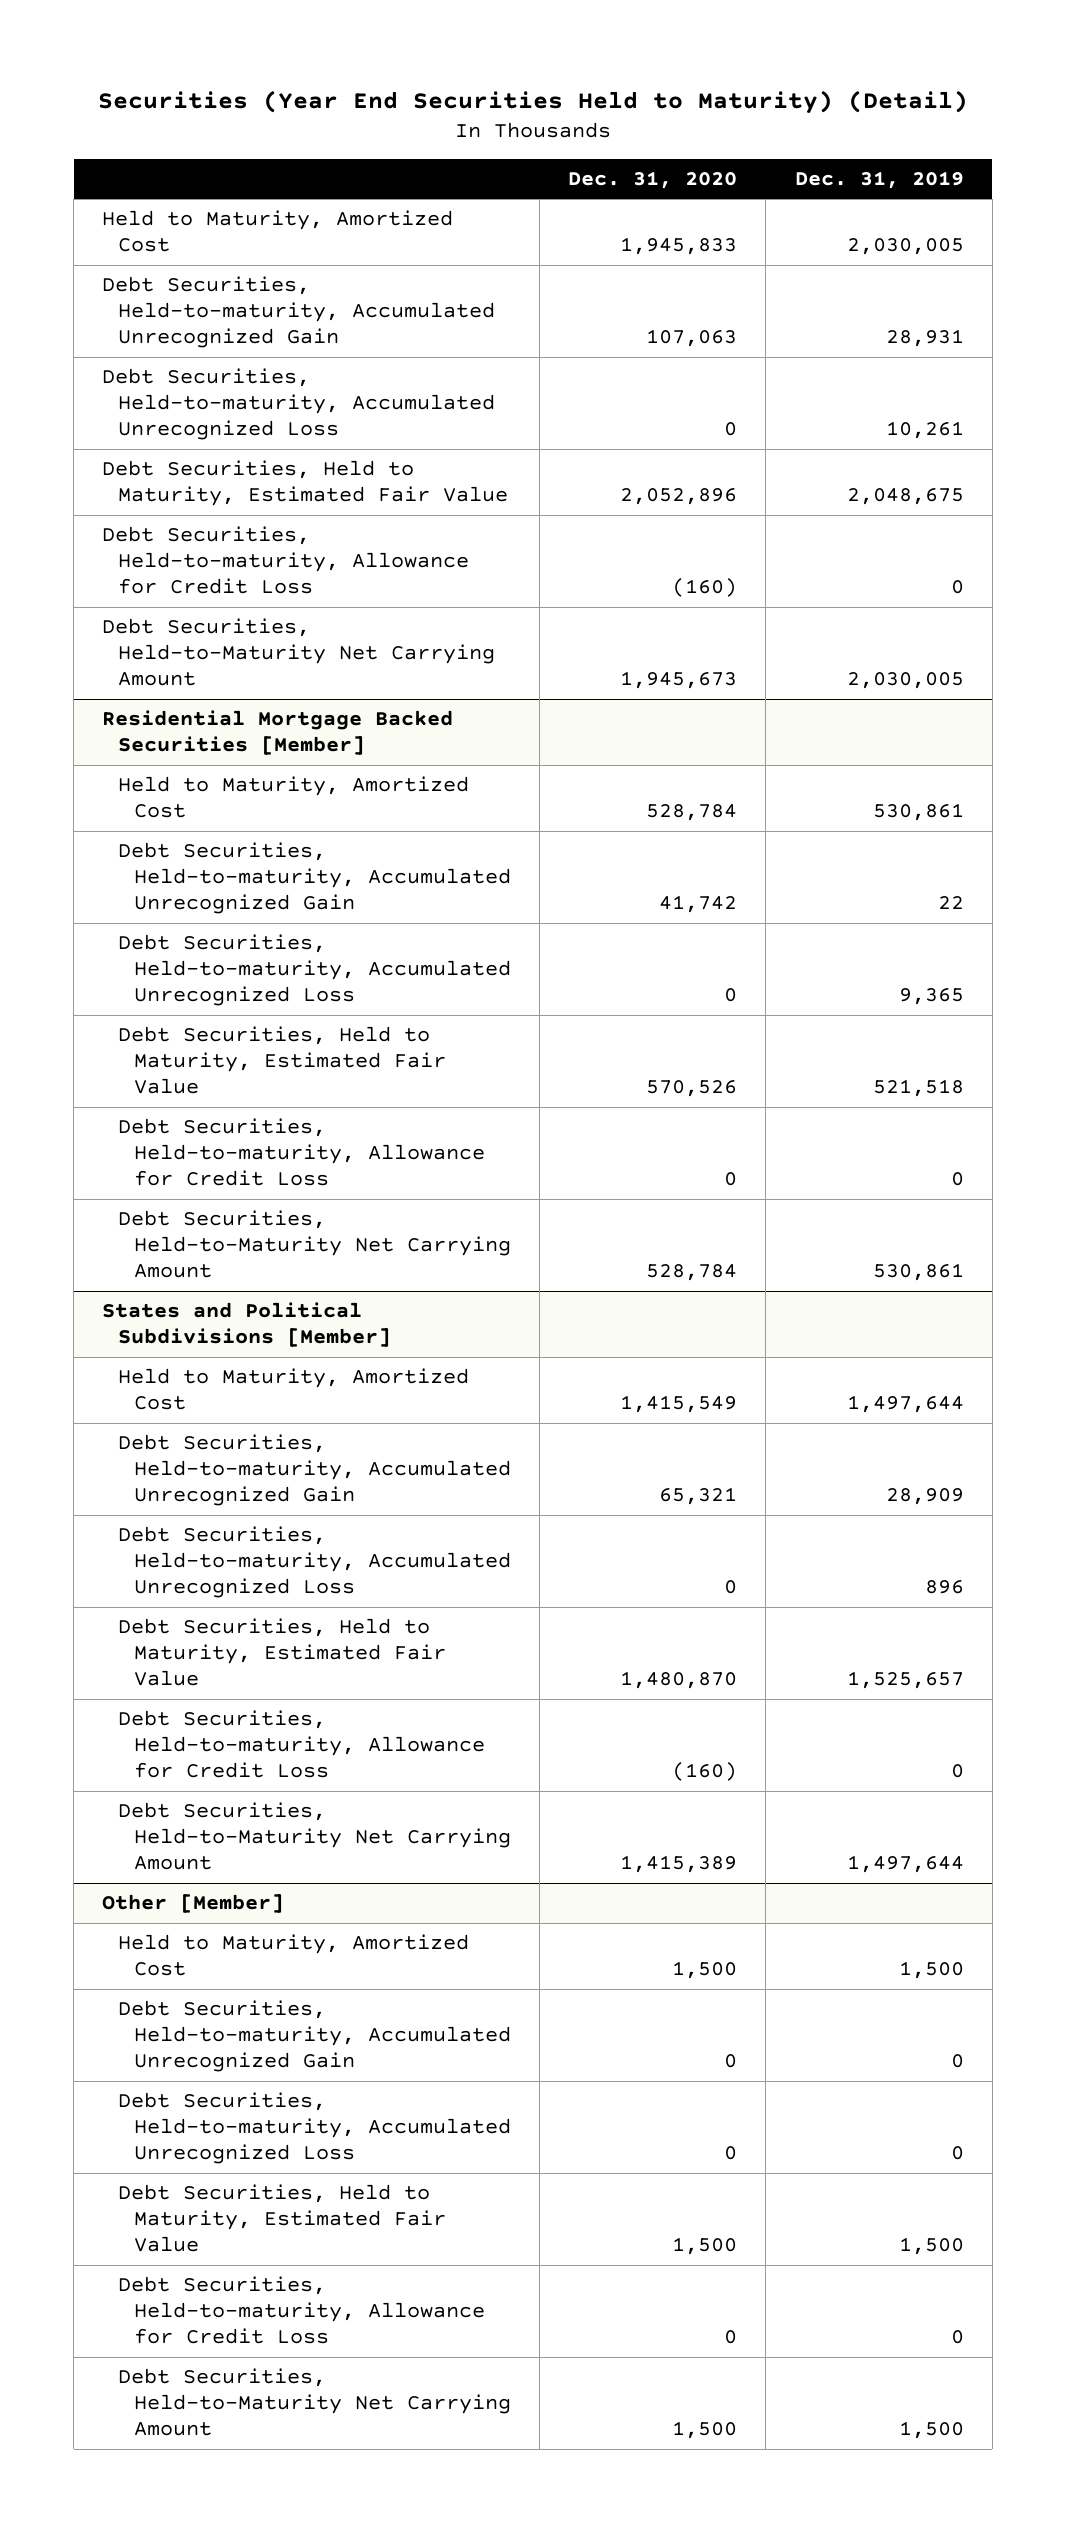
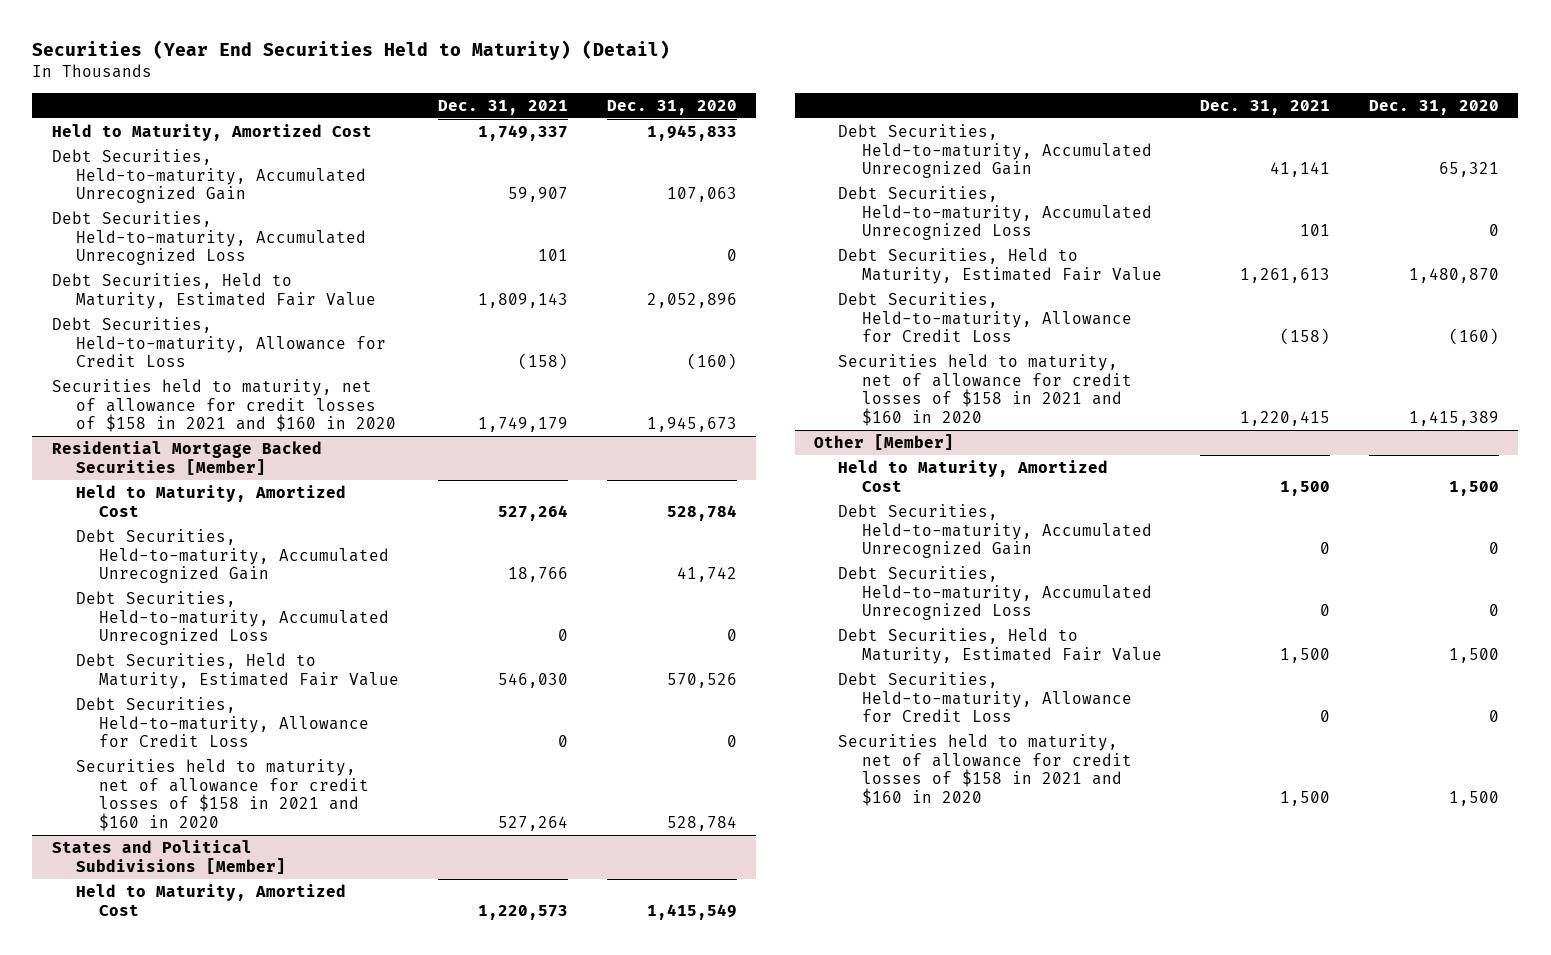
[794,171,964,190] Dec. 31, 2019 -> none
none -> [438,99,569,115] Dec. 31, 2021
[102,618,496,687] Debt Securities, Held-to-Maturity Net Carrying Amount -> [51,379,396,433] Securities held to maturity, net of allowance for credit losses of $158 in 2021 and $160 in 2020
[118,1210,512,1279] Debt Securities, Held-to-Maturity Net Carrying Amount -> [75,759,370,831] Securities held to maturity, net of allowance for credit losses of $158 in 2021 and $160 in 2020
[118,1802,512,1871] Debt Securities, Held-to-Maturity Net Carrying Amount -> [837,354,1132,426] Securities held to maturity, net of allowance for credit losses of $158 in 2021 and $160 in 2020
[118,2368,512,2437] Debt Securities, Held-to-Maturity Net Carrying Amount -> none
none -> [837,734,1132,806] Securities held to maturity, net of allowance for credit losses of $158 in 2021 and $160 in 2020

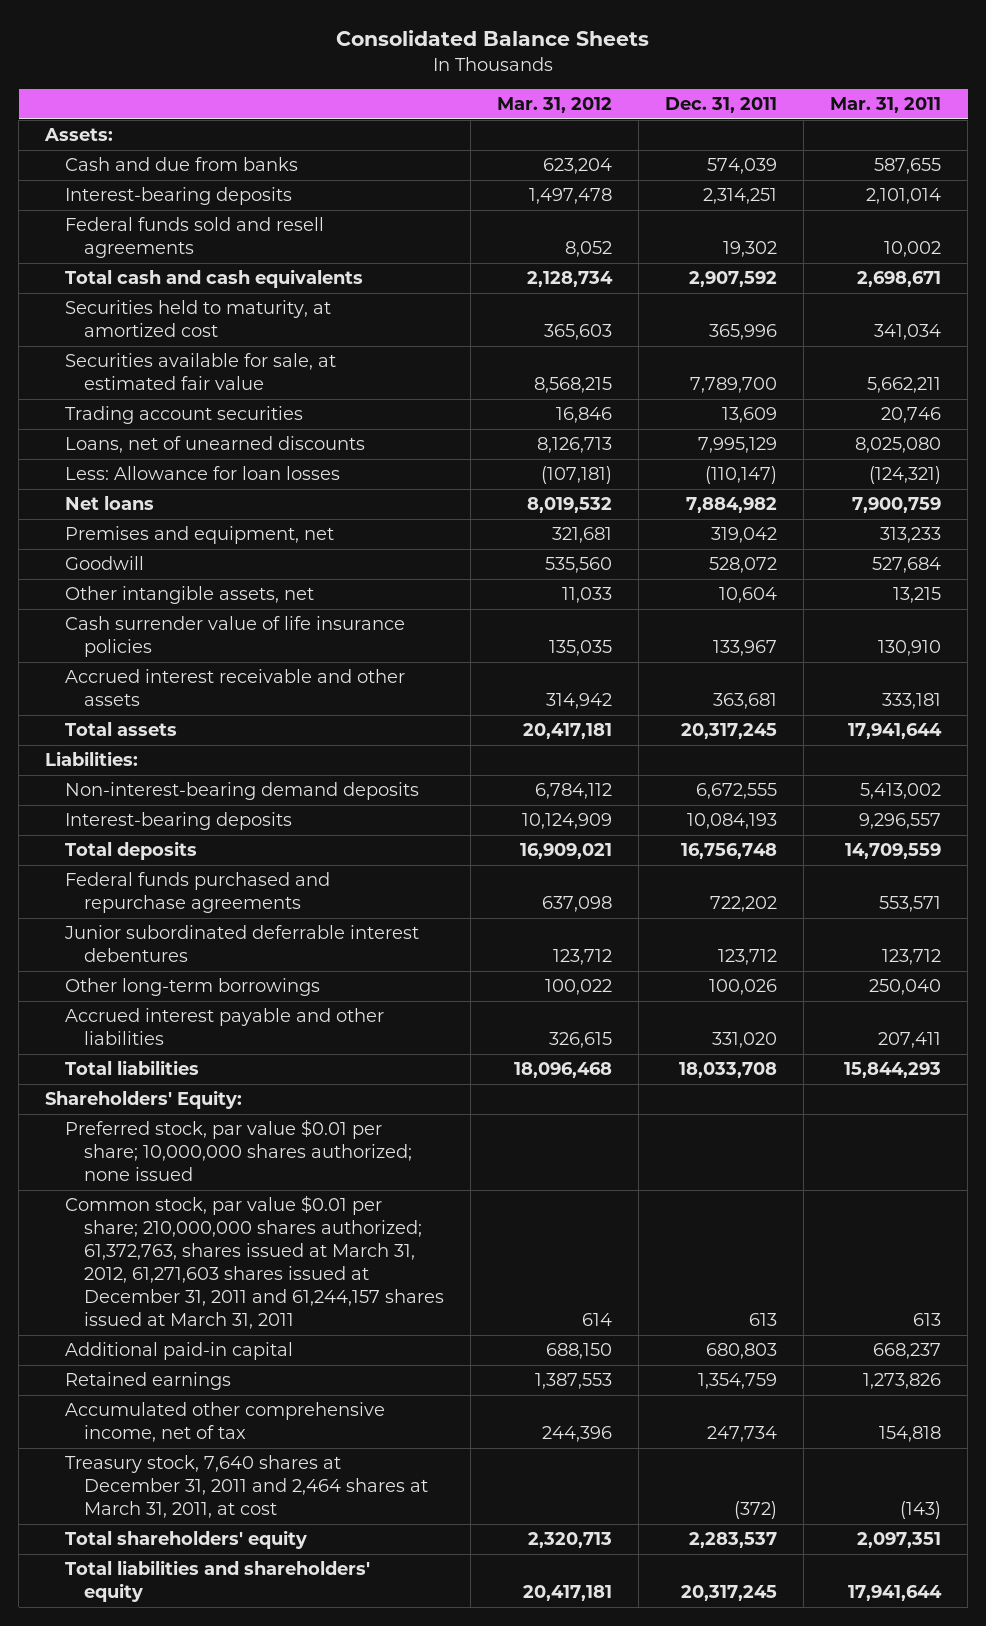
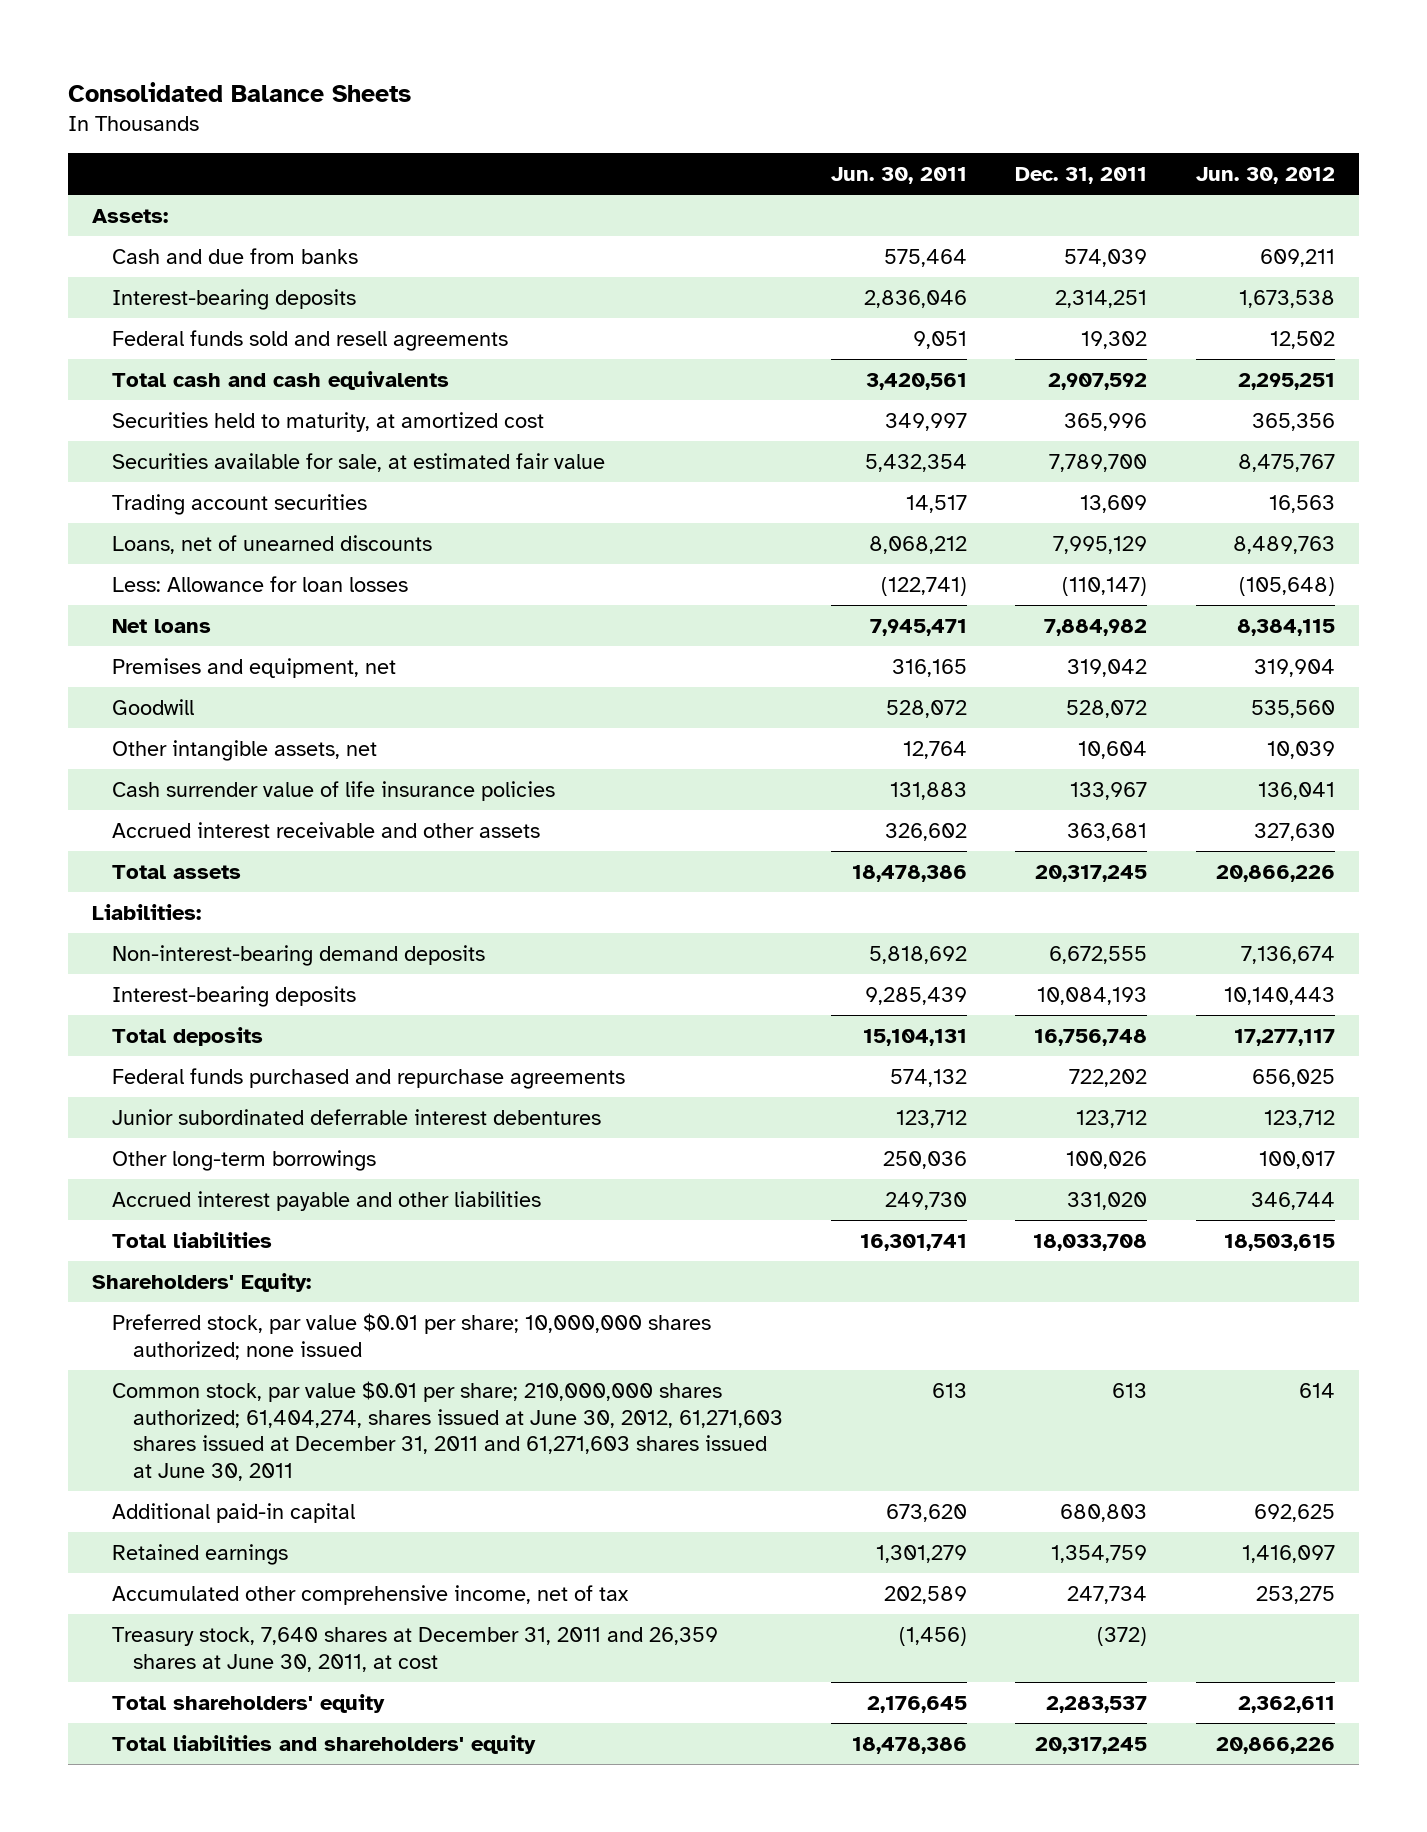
[497,97,613,114] Mar. 31, 2012 -> none
[830,97,942,114] Mar. 31, 2011 -> none
none -> [830,167,967,185] Jun. 30, 2011
none -> [1195,167,1335,185] Jun. 30, 2012
[64,1195,445,1330] Common stock, par value $0.01 per share; 210,000,000 shares authorized; 61,372,763, shares issued at March 31, 2012, 61,271,603 shares issued at December 31, 2011 and 61,244,157 shares issued at March 31, 2011 -> [112,1380,783,1482] Common stock, par value $0.01 per share; 210,000,000 shares authorized; 61,404,274, shares issued at June 30, 2012, 61,271,603 shares issued at December 31, 2011 and 61,271,603 shares issued at June 30, 2011
[64,1455,429,1519] Treasury stock, 7,640 shares at December 31, 2011 and 2,464 shares at March 31, 2011, at cost -> [112,1626,719,1672] Treasury stock, 7,640 shares at December 31, 2011 and 26,359 shares at June 30, 2011, at cost

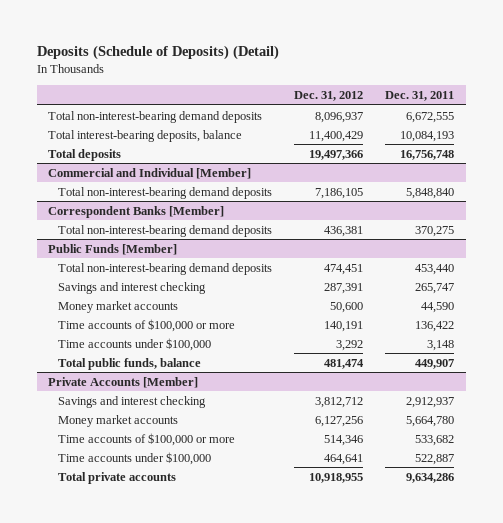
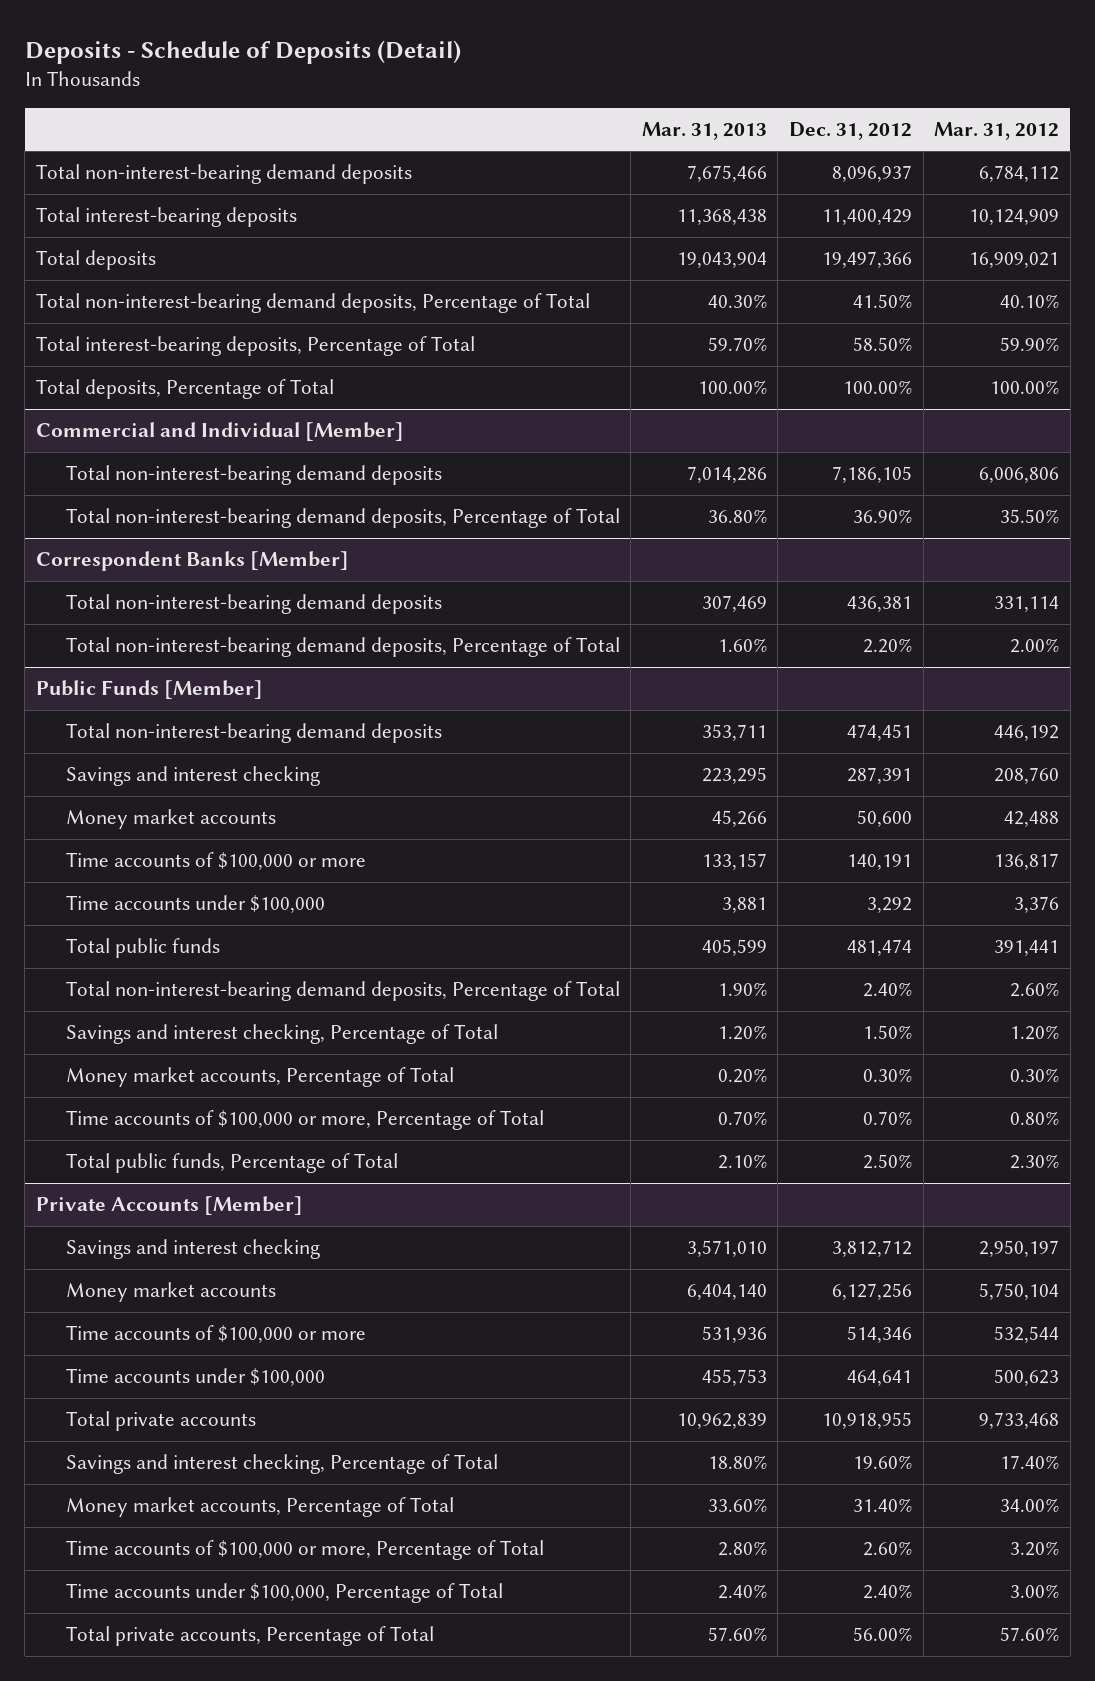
[37,45,280,61] Deposits (Schedule of Deposits) (Detail) -> [24,39,461,64] Deposits - Schedule of Deposits (Detail)
[385,91,455,102] Dec. 31, 2011 -> none
none -> [641,121,767,140] Mar. 31, 2013
none -> [934,121,1060,140] Mar. 31, 2012
[48,129,243,142] Total interest-bearing deposits, balance -> [35,207,297,228] Total interest-bearing deposits
none -> [35,293,590,314] Total non-interest-bearing demand deposits, Percentage of Total
none -> [35,336,475,357] Total interest-bearing deposits, Percentage of Total
none -> [35,379,334,400] Total deposits, Percentage of Total
none -> [65,508,620,529] Total non-interest-bearing demand deposits, Percentage of Total
none -> [65,637,620,658] Total non-interest-bearing demand deposits, Percentage of Total
[57,357,201,370] Total public funds, balance -> [65,938,220,959] Total public funds
none -> [65,981,620,1002] Total non-interest-bearing demand deposits, Percentage of Total
none -> [65,1024,498,1045] Savings and interest checking, Percentage of Total
none -> [65,1067,454,1088] Money market accounts, Percentage of Total
none -> [65,1110,544,1131] Time accounts of $100,000 or more, Percentage of Total
none -> [65,1153,398,1174] Total public funds, Percentage of Total
none -> [65,1454,498,1475] Savings and interest checking, Percentage of Total
none -> [65,1497,454,1518] Money market accounts, Percentage of Total
none -> [65,1540,544,1561] Time accounts of $100,000 or more, Percentage of Total
none -> [65,1583,503,1604] Time accounts under $100,000, Percentage of Total
none -> [65,1626,434,1647] Total private accounts, Percentage of Total

